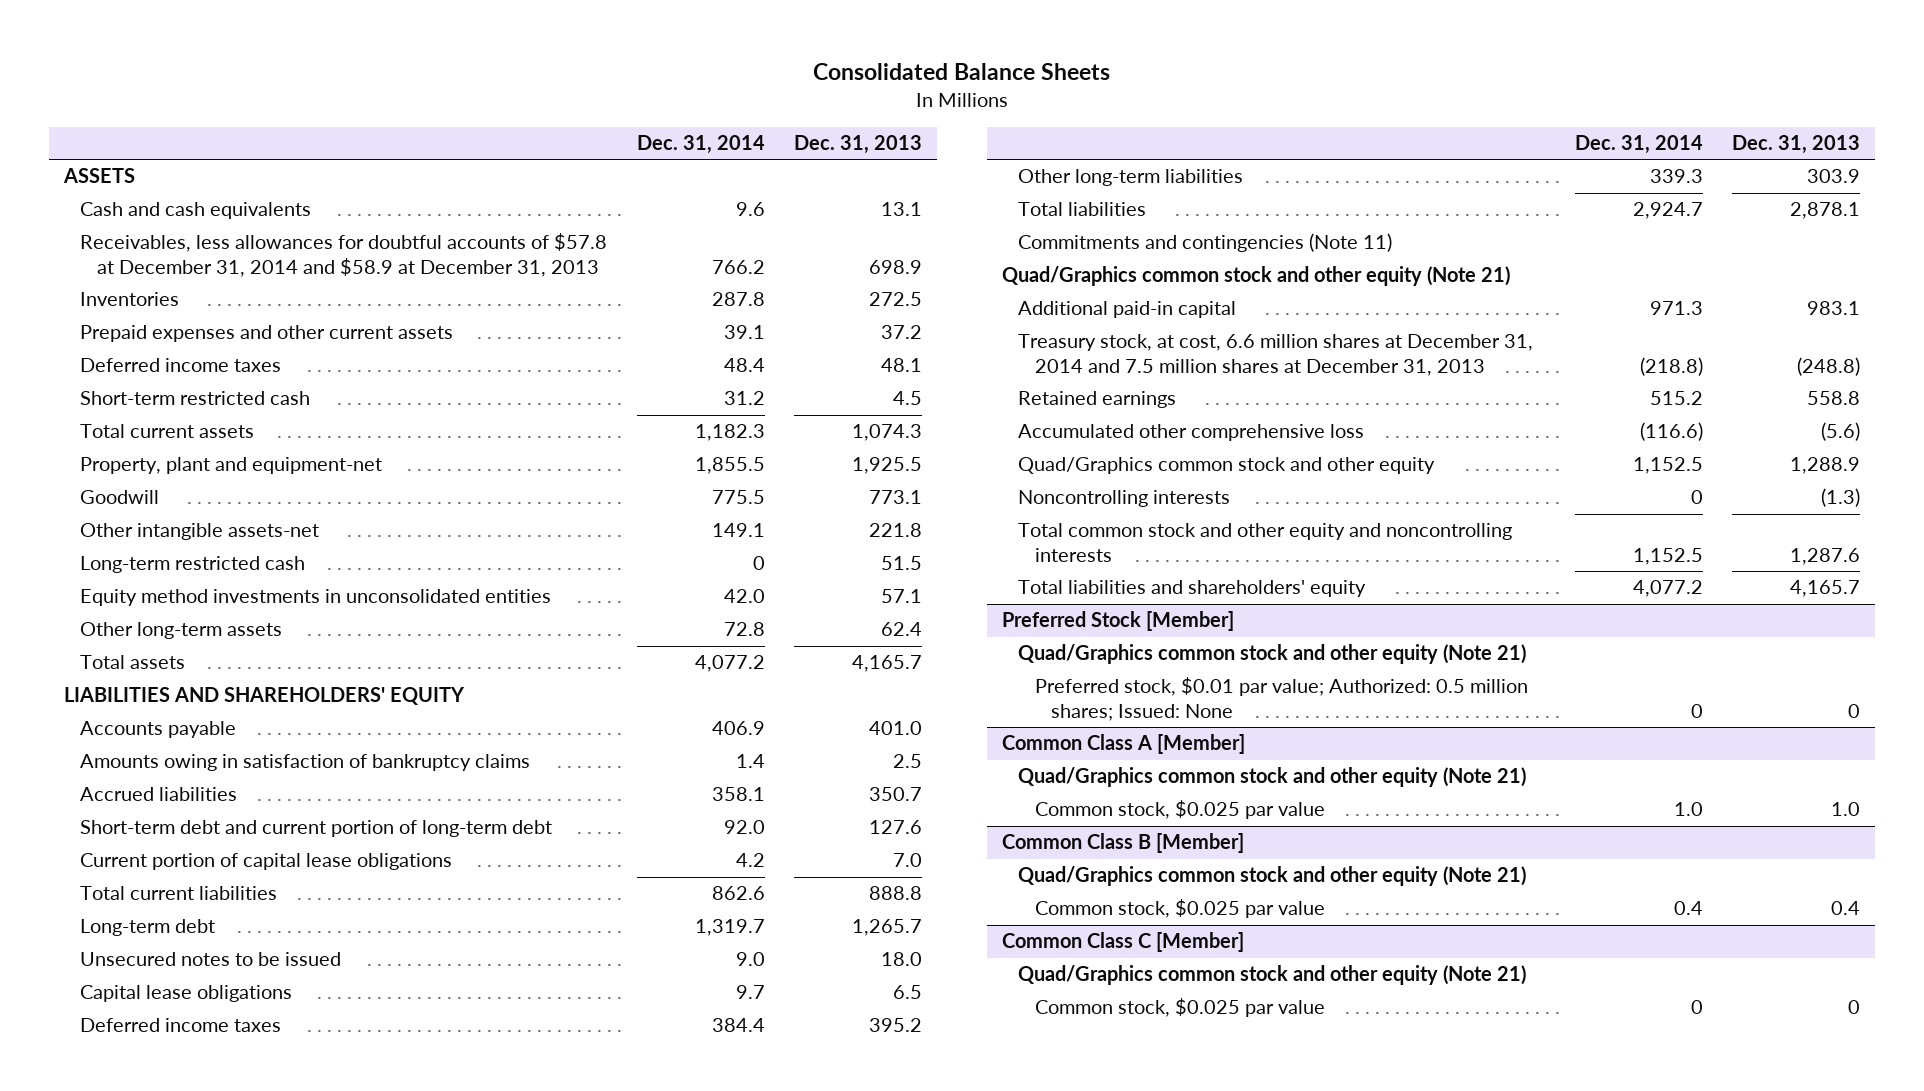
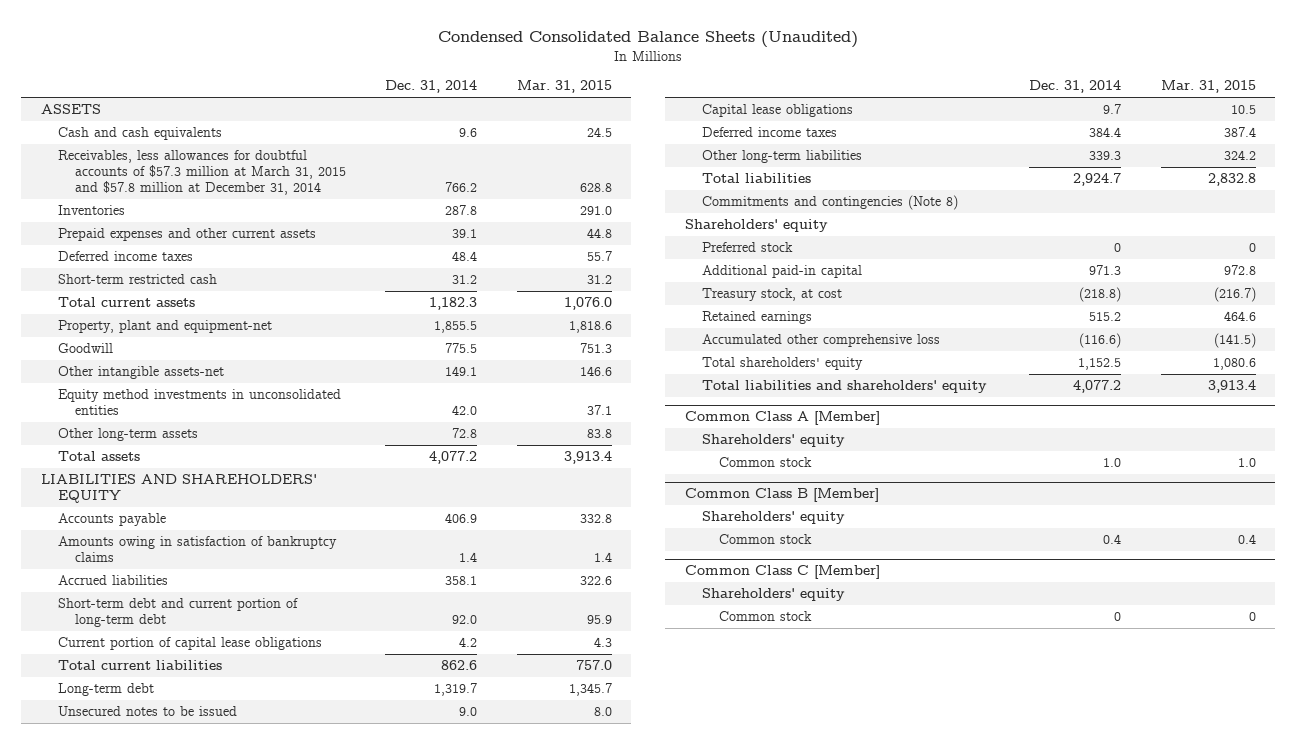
[813,62,1111,80] Consolidated Balance Sheets -> [438,31,859,49] Condensed Consolidated Balance Sheets (Unaudited)
[794,134,923,154] Dec. 31, 2013 -> none
none -> [516,80,612,94] Mar. 31, 2015
[80,233,608,278] Receivables, less allowances for doubtful accounts of $57.8 at December 31, 2014 and $58.9 at December 31, 2013 -> [58,150,346,196] Receivables, less allowances for doubtful accounts of $57.3 million at March 31, 2015 and $57.8 million at December 31, 2014
[80,556,306,574] Long-term restricted cash -> none
[1001,266,1510,287] Quad/Graphics common stock and other equity (Note 21) -> none
[1018,233,1393,253] Commitments and contingencies (Note 11) -> [701,195,958,211] Commitments and contingencies (Note 8)
none -> [685,219,829,233] Shareholders' equity
none -> [701,242,793,253] Preferred stock
[1018,334,1534,377] Treasury stock, at cost, 6.6 million shares at December 31, 2014 and 7.5 million shares at December 31, 2013 -> [701,288,842,302] Treasury stock, at cost
[1018,490,1231,508] Noncontrolling interests -> none
[1018,523,1513,563] Total common stock and other equity and noncontrolling interests -> none
[1018,457,1436,475] Quad/Graphics common stock and other equity -> [701,357,863,371] Total shareholders' equity
[1001,611,1234,632] Preferred Stock [Member] -> none
[1018,644,1527,665] Quad/Graphics common stock and other equity (Note 21) -> none
[1034,677,1528,722] Preferred stock, $0.01 par value; Authorized: 0.5 million shares; Issued: None -> none
[1018,767,1527,788] Quad/Graphics common stock and other equity (Note 21) -> none
none -> [701,434,845,448] Shareholders' equity
[1034,800,1325,820] Common stock, $0.025 par value -> [718,457,812,468] Common stock
[1018,866,1527,887] Quad/Graphics common stock and other equity (Note 21) -> none
none -> [701,511,845,525] Shareholders' equity
[1034,899,1325,919] Common stock, $0.025 par value -> [718,534,812,545] Common stock
[1018,965,1527,986] Quad/Graphics common stock and other equity (Note 21) -> none
none -> [701,588,845,602] Shareholders' equity
[1034,998,1325,1018] Common stock, $0.025 par value -> [718,611,812,622] Common stock

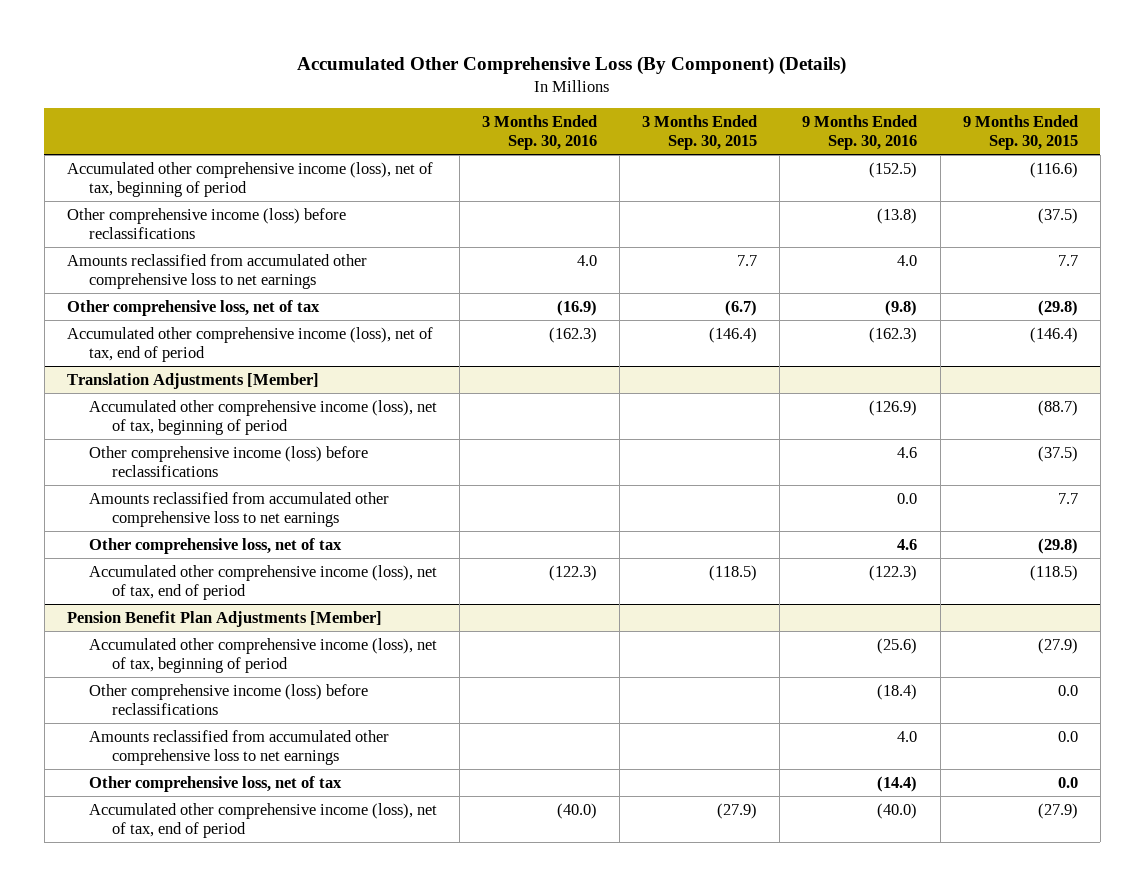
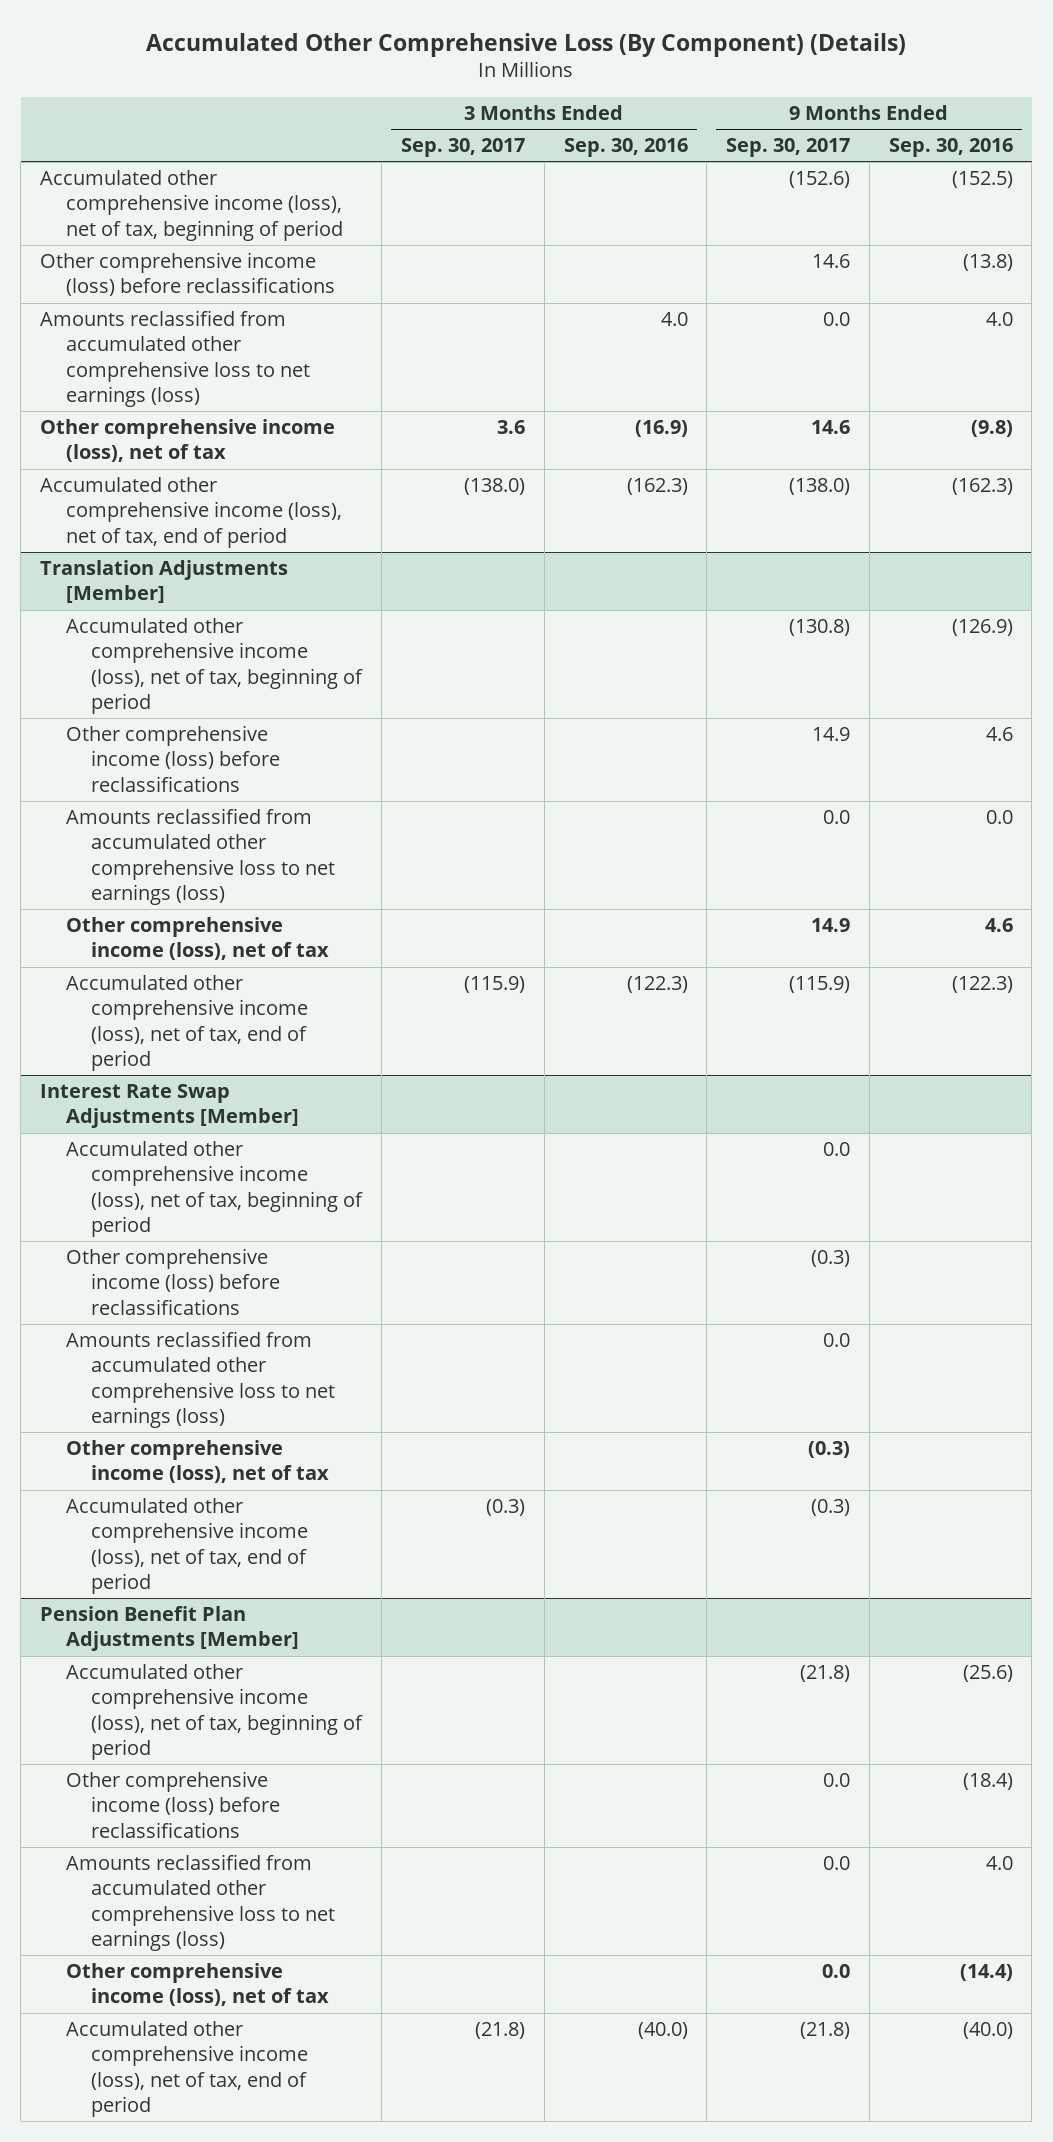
[642,115,758,151] 3 Months Ended Sep. 30, 2015 -> none
[962,115,1078,151] 9 Months Ended Sep. 30, 2015 -> none
none -> [400,138,525,158] Sep. 30, 2017
none -> [726,138,851,158] Sep. 30, 2017
[66,253,367,289] Amounts reclassified from accumulated other comprehensive loss to net earnings -> [39,310,310,407] Amounts reclassified from accumulated other comprehensive loss to net earnings (loss)
[66,299,320,316] Other comprehensive loss, net of tax -> [39,419,335,463] Other comprehensive income (loss), net of tax
[89,491,390,527] Amounts reclassified from accumulated other comprehensive loss to net earnings -> [65,808,336,905] Amounts reclassified from accumulated other comprehensive loss to net earnings (loss)
[89,537,343,554] Other comprehensive loss, net of tax -> [65,917,330,961] Other comprehensive income (loss), net of tax
none -> [39,1084,299,1129] Interest Rate Swap Adjustments [Member]
none -> [65,1141,364,1237] Accumulated other comprehensive income (loss), net of tax, beginning of period
none -> [65,1248,281,1315] Other comprehensive income (loss) before reclassifications
none -> [65,1331,336,1428] Amounts reclassified from accumulated other comprehensive loss to net earnings (loss)
none -> [65,1440,330,1484] Other comprehensive income (loss), net of tax
none -> [65,1498,309,1594] Accumulated other comprehensive income (loss), net of tax, end of period
[89,729,390,765] Amounts reclassified from accumulated other comprehensive loss to net earnings -> [65,1854,336,1951] Amounts reclassified from accumulated other comprehensive loss to net earnings (loss)
[89,775,343,792] Other comprehensive loss, net of tax -> [65,1963,330,2007] Other comprehensive income (loss), net of tax

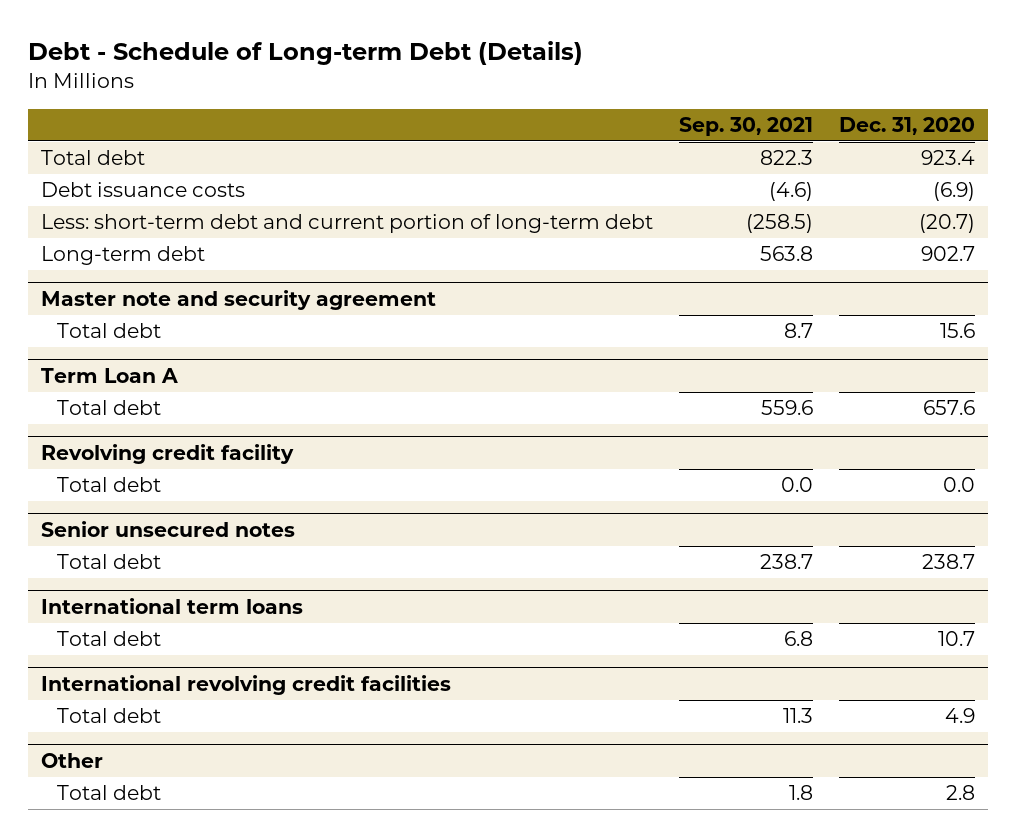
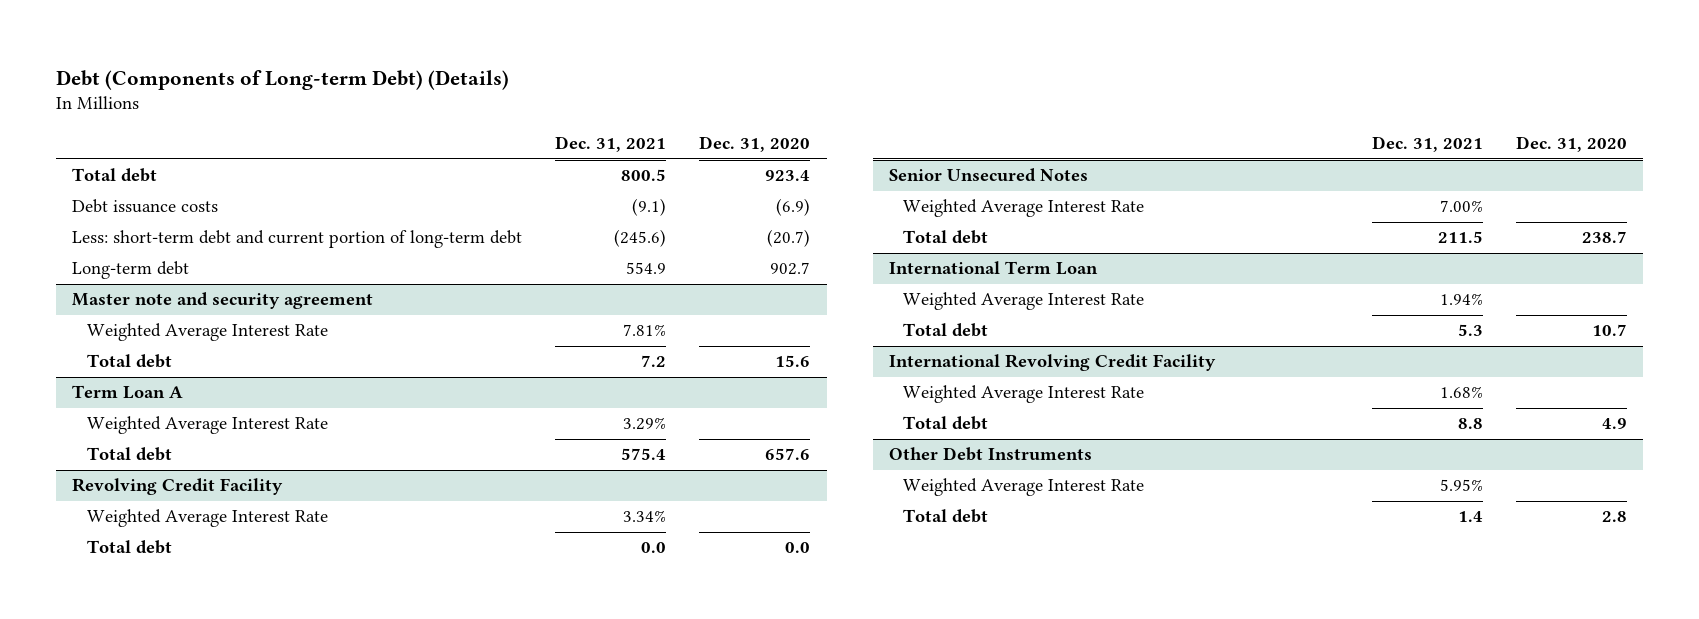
[28,41,584,66] Debt - Schedule of Long-term Debt (Details) -> [56,69,510,90] Debt (Components of Long-term Debt) (Details)
[679,117,814,137] Sep. 30, 2021 -> none
none -> [555,136,667,153] Dec. 31, 2021
none -> [86,323,328,342] Weighted Average Interest Rate
none -> [86,416,328,435] Weighted Average Interest Rate
[41,443,295,464] Revolving credit facility -> [72,478,284,496] Revolving Credit Facility
none -> [86,509,328,528] Weighted Average Interest Rate
[41,520,296,537] Senior unsecured notes -> [888,168,1088,183] Senior Unsecured Notes
none -> [903,199,1145,218] Weighted Average Interest Rate
[41,597,304,614] International term loans -> [888,261,1098,276] International Term Loan
none -> [903,292,1145,311] Weighted Average Interest Rate
[41,674,452,695] International revolving credit facilities -> [888,354,1216,372] International Revolving Credit Facility
none -> [903,385,1145,404] Weighted Average Interest Rate
[41,752,104,768] Other -> [888,447,1092,462] Other Debt Instruments
none -> [903,478,1145,497] Weighted Average Interest Rate

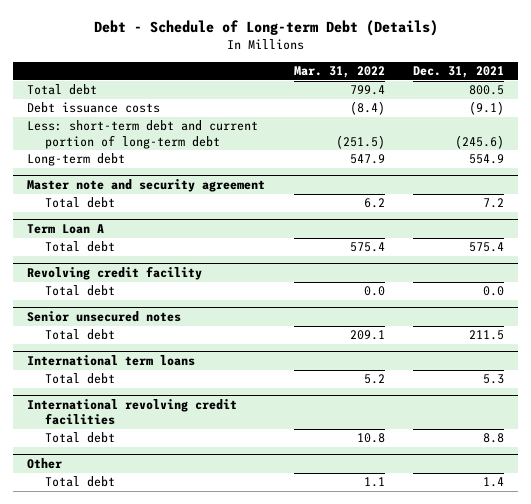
[56,69,510,90] Debt (Components of Long-term Debt) (Details) -> [93,20,438,37] Debt - Schedule of Long-term Debt (Details)
[699,136,811,153] Dec. 31, 2020 -> none
none -> [293,66,385,79] Mar. 31, 2022
[86,323,328,342] Weighted Average Interest Rate -> none
[86,416,328,435] Weighted Average Interest Rate -> none
[86,509,328,528] Weighted Average Interest Rate -> none
[72,478,284,496] Revolving Credit Facility -> [27,266,203,281] Revolving credit facility
[903,199,1145,218] Weighted Average Interest Rate -> none
[888,168,1088,183] Senior Unsecured Notes -> [27,311,182,323] Senior unsecured notes
[903,292,1145,311] Weighted Average Interest Rate -> none
[888,261,1098,276] International Term Loan -> [27,355,196,367] International term loans
[903,385,1145,404] Weighted Average Interest Rate -> none
[888,354,1216,372] International Revolving Credit Facility -> [27,399,238,426] International revolving credit facilities
[903,478,1145,497] Weighted Average Interest Rate -> none
[888,447,1092,462] Other Debt Instruments -> [27,458,63,470] Other

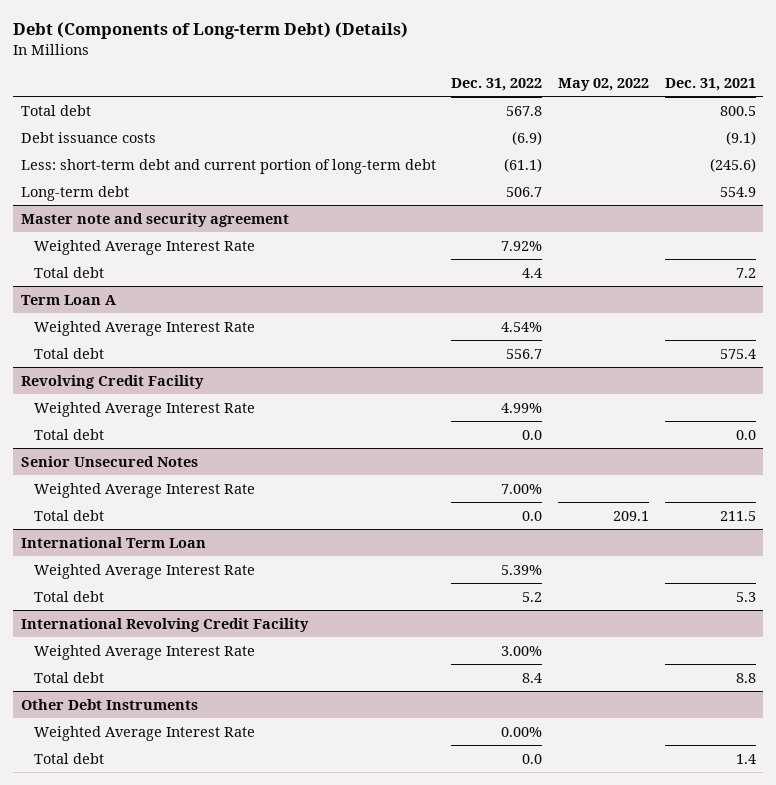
[93,20,438,37] Debt - Schedule of Long-term Debt (Details) -> [13,22,409,40] Debt (Components of Long-term Debt) (Details)
[293,66,385,79] Mar. 31, 2022 -> none
none -> [451,77,543,91] Dec. 31, 2022
none -> [558,77,650,91] May 02, 2022
none -> [34,239,256,255] Weighted Average Interest Rate
none -> [34,320,256,336] Weighted Average Interest Rate
[27,266,203,281] Revolving credit facility -> [20,374,204,389] Revolving Credit Facility
none -> [34,401,256,417] Weighted Average Interest Rate
[27,311,182,323] Senior unsecured notes -> [20,455,198,467] Senior Unsecured Notes
none -> [34,482,256,498] Weighted Average Interest Rate
[27,355,196,367] International term loans -> [20,536,206,548] International Term Loan
none -> [34,563,256,579] Weighted Average Interest Rate
[27,399,238,426] International revolving credit facilities -> [20,617,309,632] International Revolving Credit Facility
none -> [34,644,256,660] Weighted Average Interest Rate
[27,458,63,470] Other -> [20,698,198,710] Other Debt Instruments
none -> [34,725,256,741] Weighted Average Interest Rate

